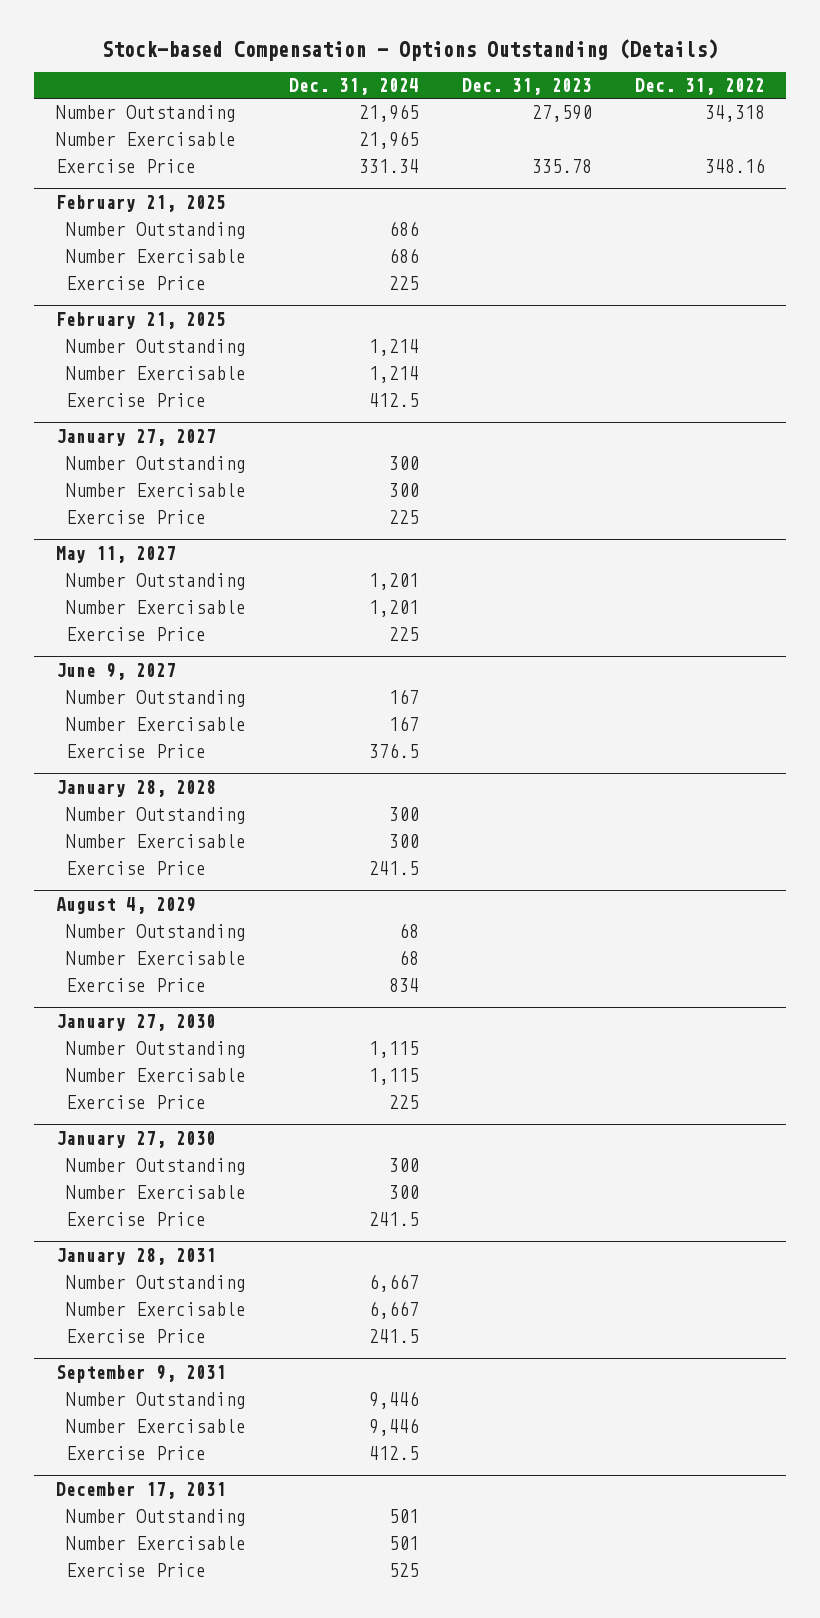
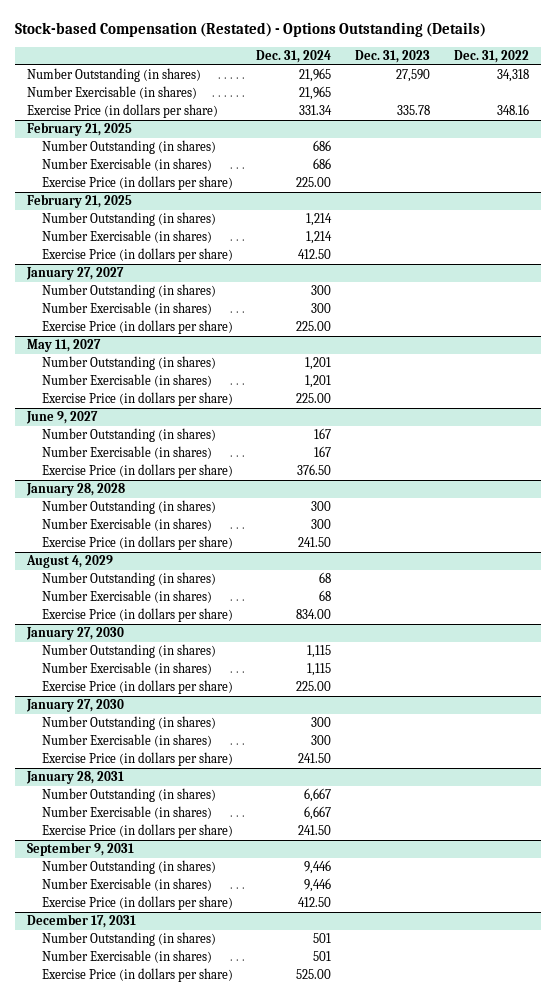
[102,39,719,62] Stock-based Compensation - Options Outstanding (Details) -> [14,22,486,38] Stock-based Compensation (Restated) - Options Outstanding (Details)
[55,105,236,123] Number Outstanding -> [26,68,201,83] Number Outstanding (in shares)
[55,132,236,147] Number Exercisable -> [26,86,197,100] Number Exercisable (in shares)
[55,159,196,174] Exercise Price -> [26,104,218,119] Exercise Price (in dollars per share)
[66,222,247,240] Number Outstanding -> [41,140,216,155] Number Outstanding (in shares)
[66,249,247,264] Number Exercisable -> [41,158,212,172] Number Exercisable (in shares)
[66,276,207,291] Exercise Price -> [41,176,233,191] Exercise Price (in dollars per share)
[389,276,420,291] 225 -> [296,177,332,188] 225.00
[66,339,247,357] Number Outstanding -> [41,212,216,227] Number Outstanding (in shares)
[66,366,247,381] Number Exercisable -> [41,230,212,244] Number Exercisable (in shares)
[66,393,207,408] Exercise Price -> [41,248,233,263] Exercise Price (in dollars per share)
[369,393,420,408] 412.5 -> [298,249,332,260] 412.50
[66,456,247,474] Number Outstanding -> [41,284,216,299] Number Outstanding (in shares)
[66,483,247,498] Number Exercisable -> [41,302,212,316] Number Exercisable (in shares)
[66,510,207,525] Exercise Price -> [41,320,233,335] Exercise Price (in dollars per share)
[389,510,420,525] 225 -> [296,321,332,332] 225.00
[66,573,247,591] Number Outstanding -> [41,356,216,371] Number Outstanding (in shares)
[66,600,247,615] Number Exercisable -> [41,374,212,388] Number Exercisable (in shares)
[66,627,207,642] Exercise Price -> [41,392,233,407] Exercise Price (in dollars per share)
[389,627,420,642] 225 -> [296,393,332,404] 225.00
[66,690,247,708] Number Outstanding -> [41,428,216,443] Number Outstanding (in shares)
[66,717,247,732] Number Exercisable -> [41,446,212,460] Number Exercisable (in shares)
[66,744,207,759] Exercise Price -> [41,464,233,479] Exercise Price (in dollars per share)
[369,743,420,759] 376.5 -> [297,464,332,476] 376.50
[66,807,247,825] Number Outstanding -> [41,500,216,515] Number Outstanding (in shares)
[66,834,247,849] Number Exercisable -> [41,518,212,532] Number Exercisable (in shares)
[66,861,207,876] Exercise Price -> [41,536,233,551] Exercise Price (in dollars per share)
[369,861,420,876] 241.5 -> [298,537,332,548] 241.50
[66,924,247,942] Number Outstanding -> [41,572,216,587] Number Outstanding (in shares)
[66,951,247,966] Number Exercisable -> [41,590,212,604] Number Exercisable (in shares)
[66,978,207,993] Exercise Price -> [41,608,233,623] Exercise Price (in dollars per share)
[389,978,420,993] 834 -> [296,609,332,620] 834.00
[66,1041,247,1059] Number Outstanding -> [41,644,216,659] Number Outstanding (in shares)
[66,1068,247,1083] Number Exercisable -> [41,662,212,676] Number Exercisable (in shares)
[66,1095,207,1110] Exercise Price -> [41,680,233,695] Exercise Price (in dollars per share)
[389,1095,420,1110] 225 -> [296,681,332,692] 225.00
[66,1158,247,1176] Number Outstanding -> [41,716,216,731] Number Outstanding (in shares)
[66,1185,247,1200] Number Exercisable -> [41,734,212,748] Number Exercisable (in shares)
[66,1212,207,1227] Exercise Price -> [41,752,233,767] Exercise Price (in dollars per share)
[369,1212,420,1227] 241.5 -> [298,753,332,764] 241.50
[66,1275,247,1293] Number Outstanding -> [41,788,216,803] Number Outstanding (in shares)
[66,1302,247,1317] Number Exercisable -> [41,806,212,820] Number Exercisable (in shares)
[66,1329,207,1344] Exercise Price -> [41,824,233,839] Exercise Price (in dollars per share)
[369,1329,420,1344] 241.5 -> [298,825,332,836] 241.50
[66,1392,247,1410] Number Outstanding -> [41,860,216,875] Number Outstanding (in shares)
[66,1419,247,1434] Number Exercisable -> [41,878,212,892] Number Exercisable (in shares)
[66,1446,207,1461] Exercise Price -> [41,896,233,911] Exercise Price (in dollars per share)
[369,1446,420,1461] 412.5 -> [298,897,332,908] 412.50
[66,1509,247,1527] Number Outstanding -> [41,932,216,947] Number Outstanding (in shares)
[66,1536,247,1551] Number Exercisable -> [41,950,212,964] Number Exercisable (in shares)
[66,1563,207,1578] Exercise Price -> [41,968,233,983] Exercise Price (in dollars per share)
[389,1563,420,1578] 525 -> [296,969,332,980] 525.00

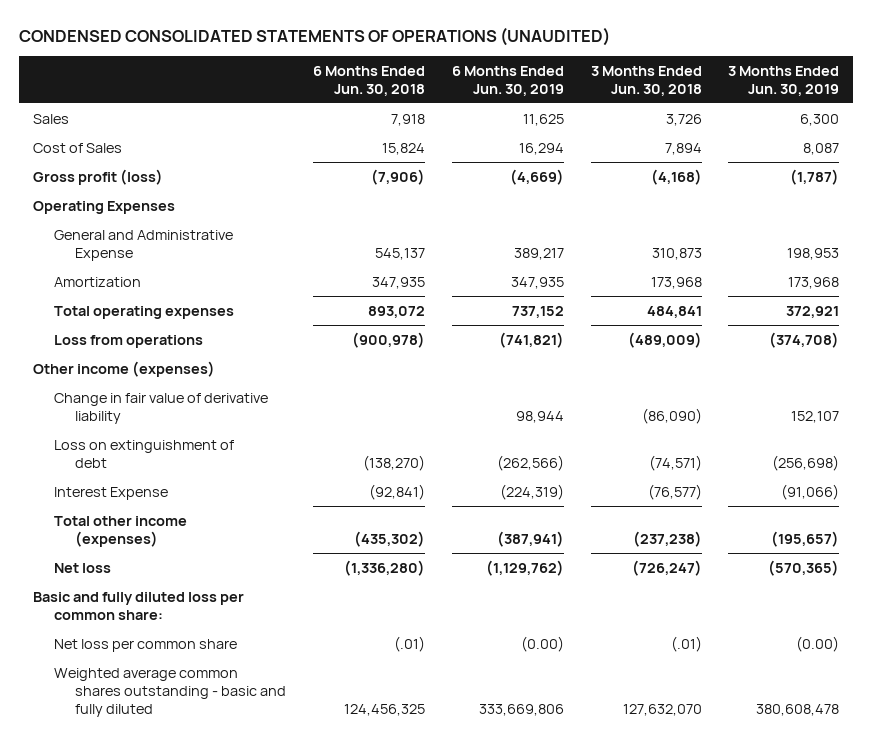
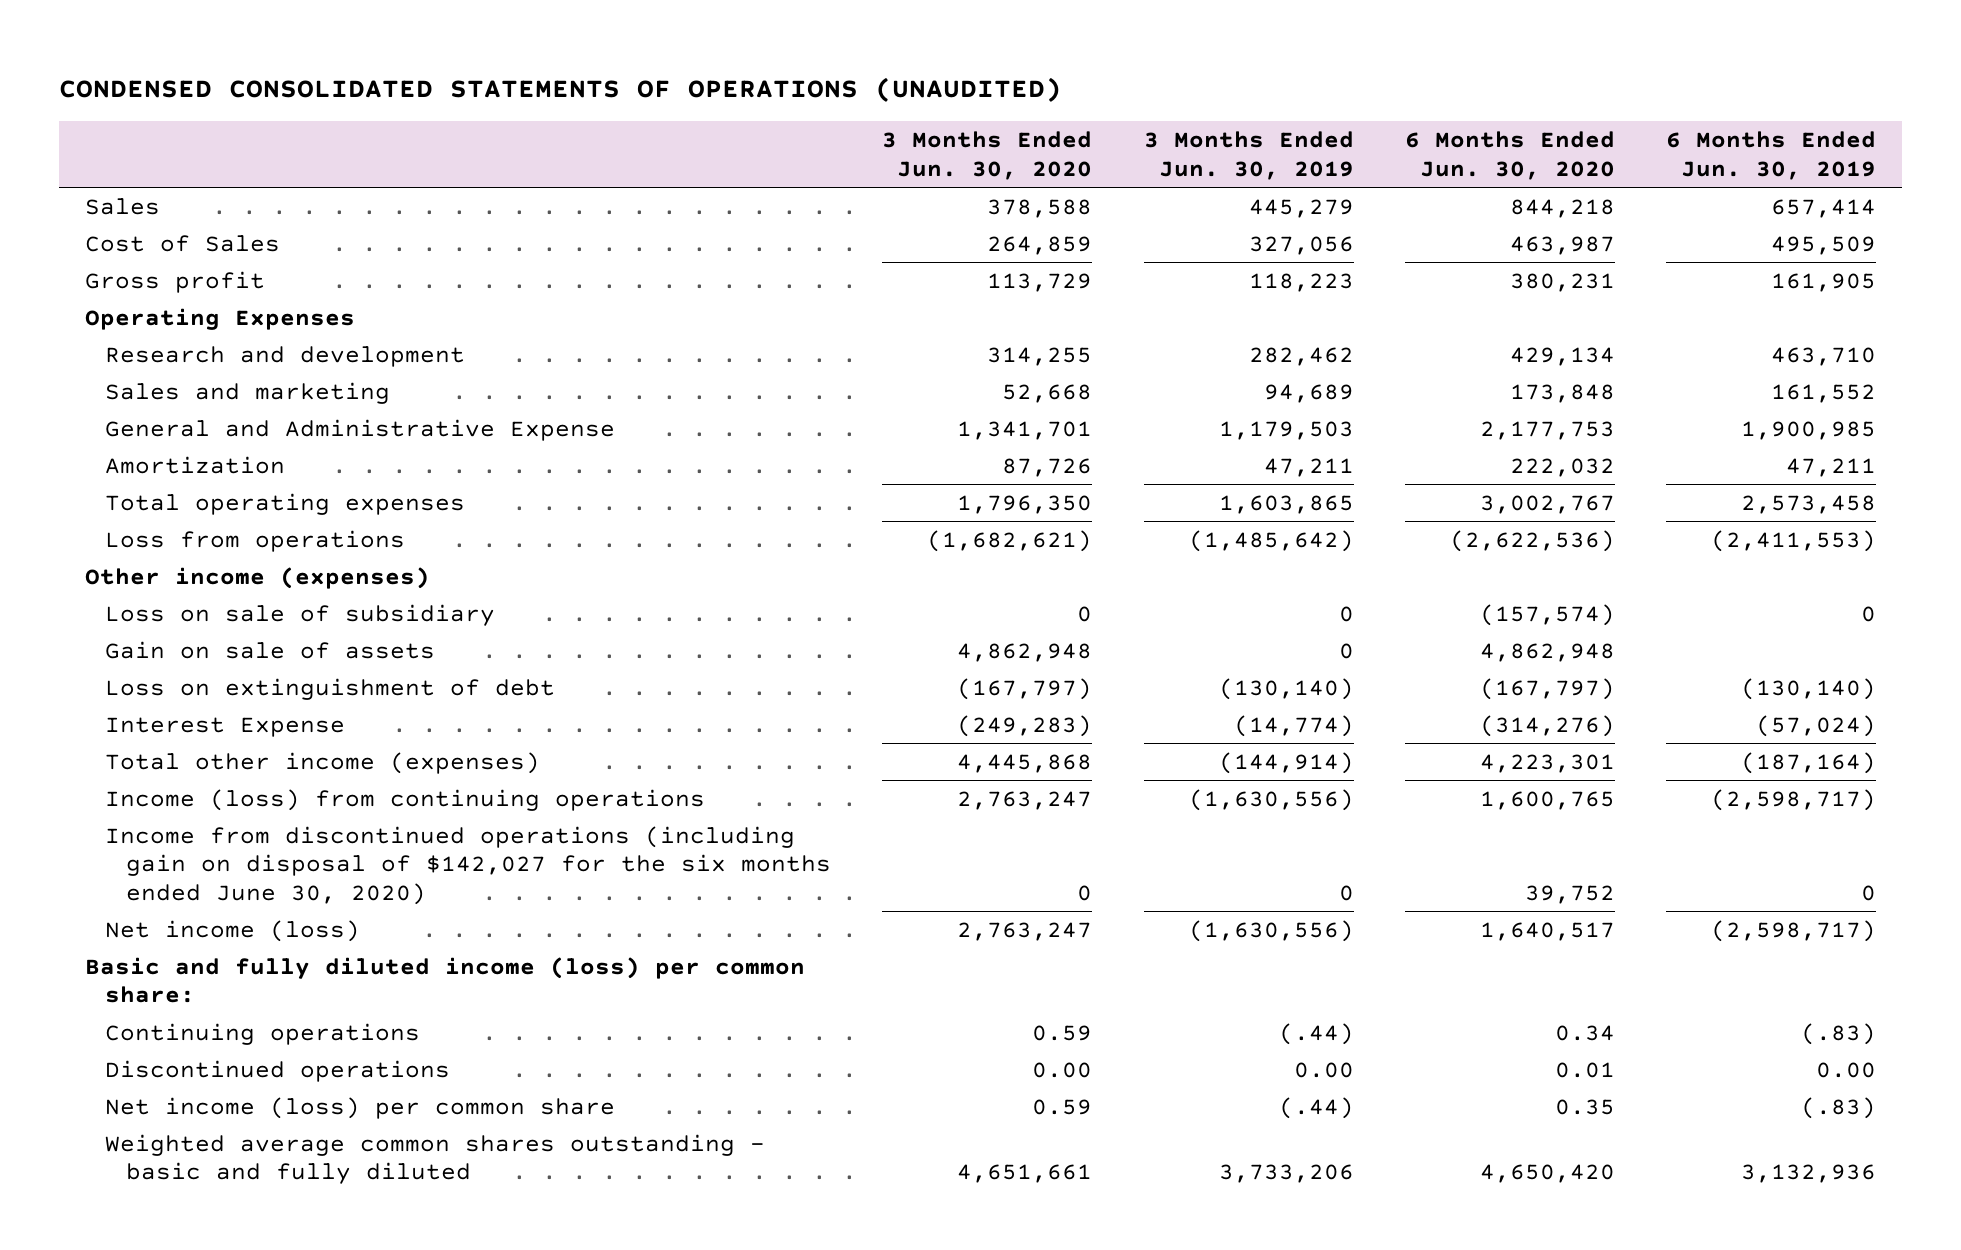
[312,65,425,96] 6 Months Ended Jun. 30, 2018 -> none
[590,65,702,96] 3 Months Ended Jun. 30, 2018 -> none
none -> [882,131,1093,180] 3 Months Ended Jun. 30, 2020
none -> [1404,131,1615,180] 6 Months Ended Jun. 30, 2020
[522,113,564,126] 11,625 -> [1771,198,1877,218] 657,414
[800,113,840,126] 6,300 -> [1248,198,1354,218] 445,279
[518,142,564,155] 16,294 -> [1771,235,1877,255] 495,509
[803,142,840,155] 8,087 -> [1248,235,1354,255] 327,056
[32,168,163,185] Gross profit (loss) -> [84,270,265,293] Gross profit
[509,168,564,185] (4,669) -> [1771,272,1877,292] 161,905
[790,168,840,185] (1,787) -> [1248,272,1354,292] 118,223
none -> [105,345,466,367] Research and development
none -> [105,381,391,404] Sales and marketing
[513,247,564,260] 389,217 -> [1741,420,1877,440] 1,900,985
[787,247,840,260] 198,953 -> [1218,420,1354,440] 1,179,503
[510,276,564,289] 347,935 -> [1786,457,1877,477] 47,211
[788,276,840,289] 173,968 -> [1263,457,1354,477] 47,211
[511,305,564,318] 737,152 -> [1741,494,1877,514] 2,573,458
[786,305,840,318] 372,921 -> [1218,494,1354,514] 1,603,865
[498,331,564,348] (741,821) -> [1711,529,1877,552] (2,411,553)
[769,331,840,348] (374,708) -> [1188,529,1354,552] (1,485,642)
[53,392,268,424] Change in fair value of derivative liability -> none
none -> [105,603,496,626] Loss on sale of subsidiary
none -> [105,640,436,659] Gain on sale of assets
[496,454,564,471] (262,566) -> [1741,677,1877,700] (130,140)
[772,454,840,471] (256,698) -> [1218,677,1354,700] (130,140)
[499,483,564,500] (224,319) -> [1756,714,1877,737] (57,024)
[781,483,840,500] (91,066) -> [1233,714,1354,737] (14,774)
[496,530,564,547] (387,941) -> [1741,751,1877,774] (187,164)
[771,530,840,547] (195,657) -> [1218,751,1354,774] (144,914)
none -> [105,788,706,811] Income (loss) from continuing operations
none -> [105,825,831,906] Income from discontinued operations (including gain on disposal of $142,027 for the six months ended June 30, 2020)
[53,562,111,573] Net loss -> [105,919,361,942] Net income (loss)
[485,559,564,576] (1,129,762) -> [1711,919,1877,942] (2,598,717)
[768,559,840,576] (570,365) -> [1188,919,1354,942] (1,630,556)
[32,591,244,620] Basic and fully diluted loss per common share: -> [84,956,805,1004] Basic and fully diluted income (loss) per common share:
none -> [105,1022,421,1045] Continuing operations
none -> [105,1059,451,1082] Discontinued operations
[53,638,237,652] Net loss per common share -> [105,1096,616,1119] Net income (loss) per common share
[520,635,564,652] (0.00) -> [1801,1096,1877,1119] (.83)
[796,635,840,652] (0.00) -> [1278,1096,1354,1119] (.44)
[478,703,564,716] 333,669,806 -> [1741,1164,1877,1184] 3,132,936
[756,703,840,716] 380,608,478 -> [1218,1164,1354,1184] 3,733,206

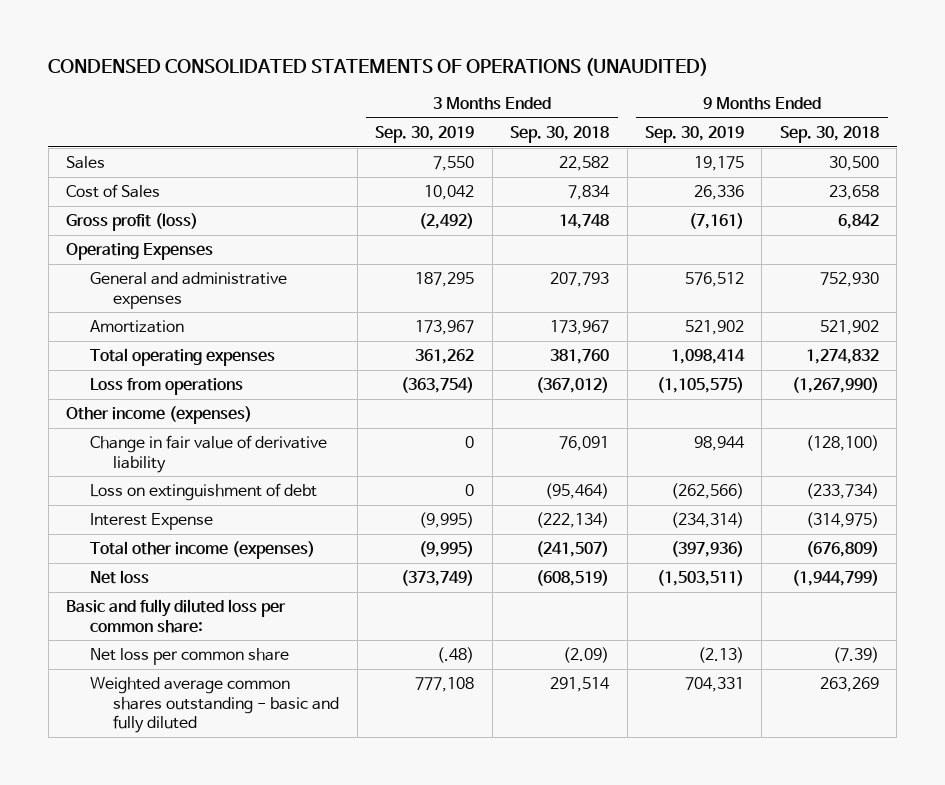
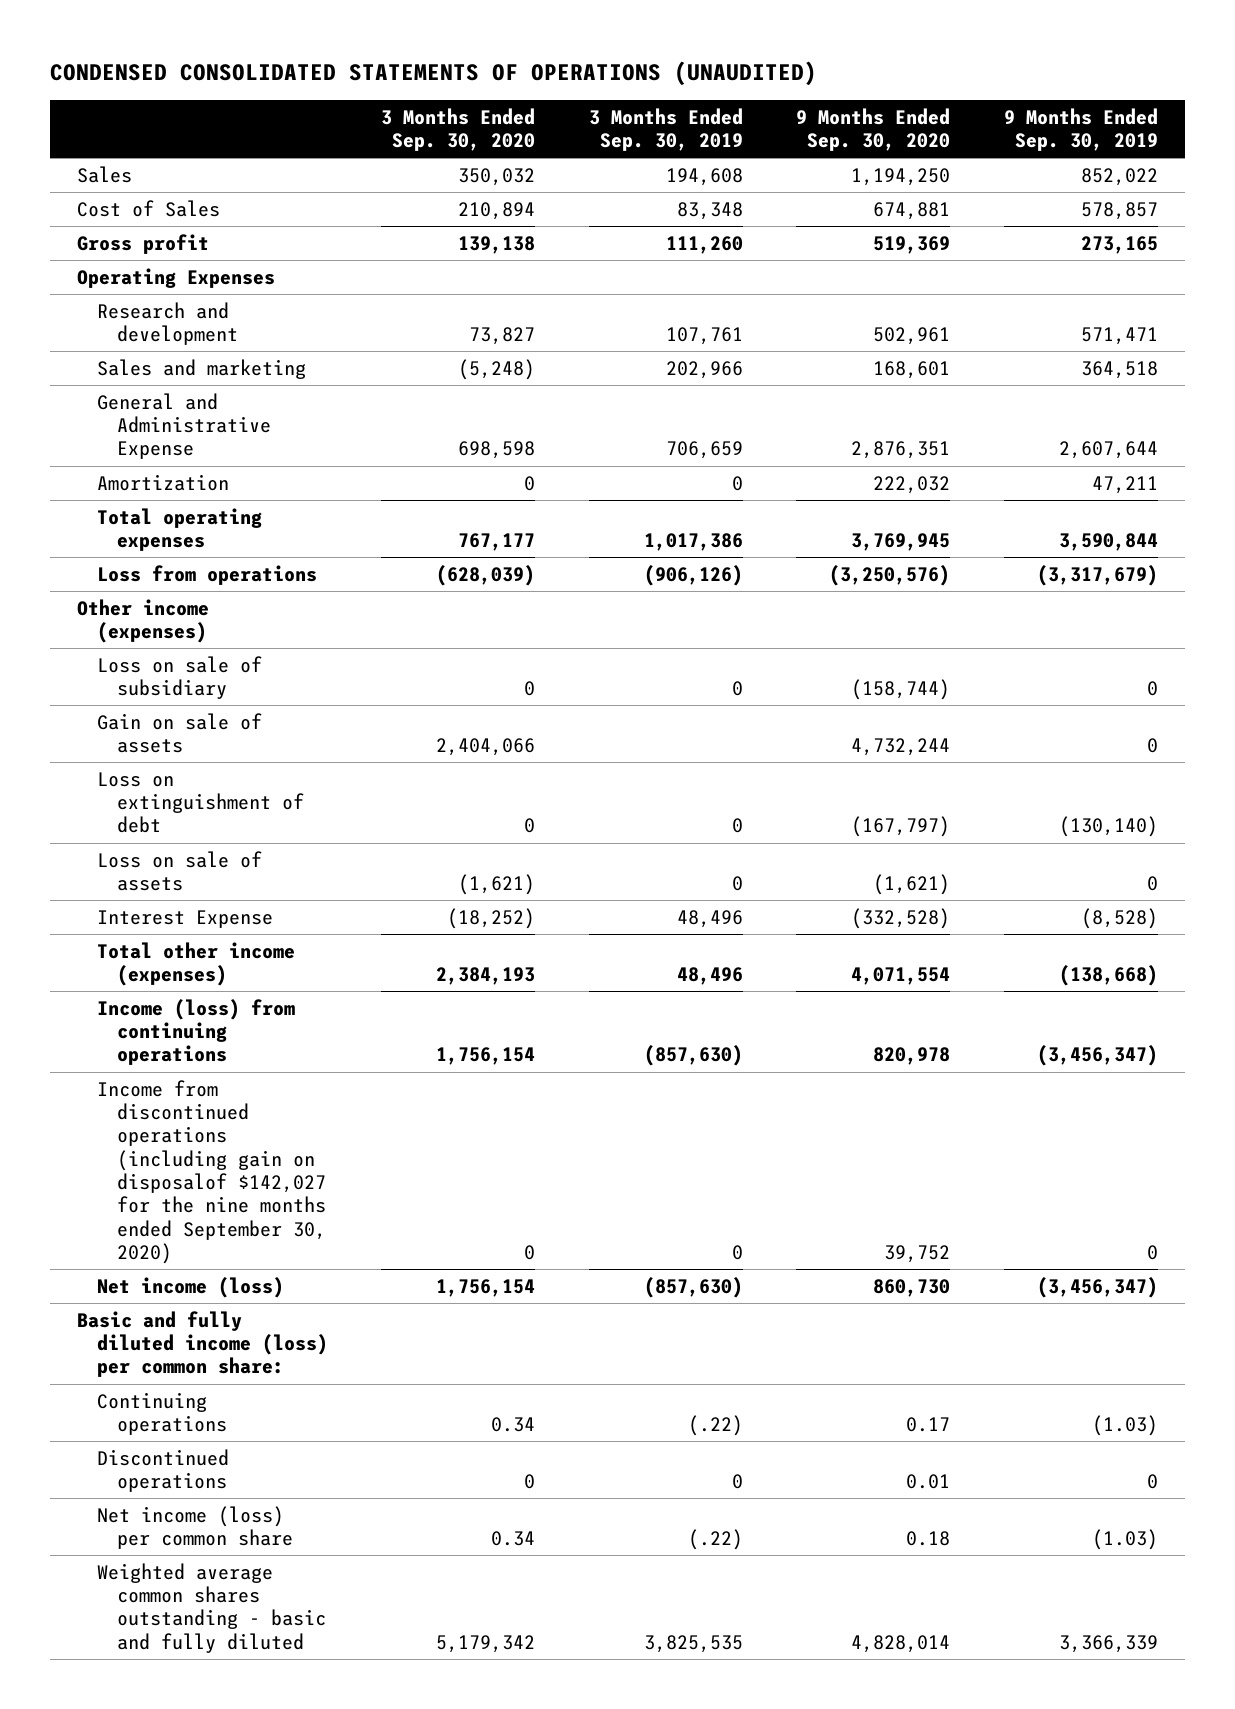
[510,125,610,143] Sep. 30, 2018 -> none
[779,125,879,143] Sep. 30, 2018 -> none
none -> [381,107,536,152] 3 Months Ended Sep. 30, 2020
none -> [796,107,951,152] 9 Months Ended Sep. 30, 2020
[433,156,475,172] 7,550 -> [665,167,743,186] 194,608
[694,156,745,172] 19,175 -> [1080,167,1158,186] 852,022
[424,185,475,201] 10,042 -> [676,201,743,220] 83,348
[694,185,745,201] 26,336 -> [1080,201,1158,220] 578,857
[66,213,199,232] Gross profit (loss) -> [76,233,209,254] Gross profit
[419,213,475,230] (2,492) -> [665,235,743,254] 111,260
[689,213,745,230] (7,161) -> [1080,235,1158,254] 273,165
none -> [97,301,239,346] Research and development
none -> [97,358,307,379] Sales and marketing
[89,272,287,309] General and administrative expenses -> [97,392,272,460] General and Administrative Expense
[415,272,475,288] 187,295 -> [665,441,743,460] 706,659
[685,272,745,288] 576,512 -> [1058,441,1158,460] 2,607,644
[415,320,475,336] 173,967 -> [731,475,743,491] 0
[685,320,745,336] 521,902 -> [1091,475,1158,494] 47,211
[415,349,475,365] 361,262 -> [643,533,743,552] 1,017,386
[671,349,746,365] 1,098,414 -> [1058,533,1158,552] 3,590,844
[401,377,475,394] (363,754) -> [643,564,743,586] (906,126)
[657,377,745,394] (1,105,575) -> [1036,564,1158,586] (3,317,679)
[89,435,327,473] Change in fair value of derivative liability -> none
none -> [97,655,263,700] Loss on sale of subsidiary
none -> [97,712,263,754] Gain on sale of assets
[671,483,745,500] (262,566) -> [1058,816,1158,838] (130,140)
none -> [97,850,263,892] Loss on sale of assets
[419,512,475,529] (9,995) -> [676,909,743,928] 48,496
[671,512,745,529] (234,314) -> [1080,907,1158,929] (8,528)
[419,541,475,558] (9,995) -> [676,967,743,986] 48,496
[671,541,745,558] (397,936) -> [1058,965,1158,987] (138,668)
none -> [97,998,296,1066] Income (loss) from continuing operations
none -> [97,1079,327,1264] Income from discontinued operations (including gain on disposalof $142,027 for the nine months ended September 30, 2020)
[89,570,149,585] Net loss -> [97,1276,285,1298] Net income (loss)
[401,570,475,587] (373,749) -> [643,1276,743,1298] (857,630)
[657,570,745,587] (1,503,511) -> [1036,1276,1158,1298] (3,456,347)
[66,599,287,633] Basic and fully diluted loss per common share: -> [76,1310,329,1378] Basic and fully diluted income (loss) per common share:
none -> [97,1391,228,1436] Continuing operations
none -> [97,1448,230,1493] Discontinued operations
[89,648,289,666] Net loss per common share -> [97,1505,294,1550] Net income (loss) per common share
[437,647,475,664] (.48) -> [687,1529,743,1551] (.22)
[698,647,745,664] (2.13) -> [1091,1529,1158,1551] (1.03)
[415,677,475,693] 777,108 -> [643,1634,743,1653] 3,825,535
[685,677,745,693] 704,331 -> [1058,1634,1158,1653] 3,366,339

